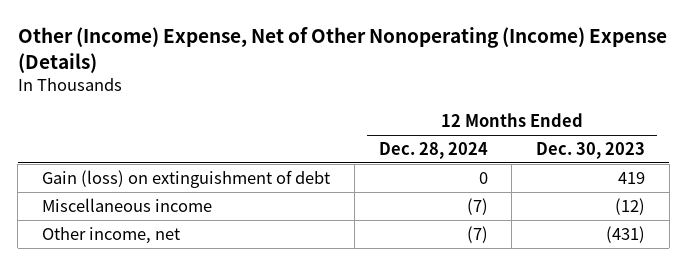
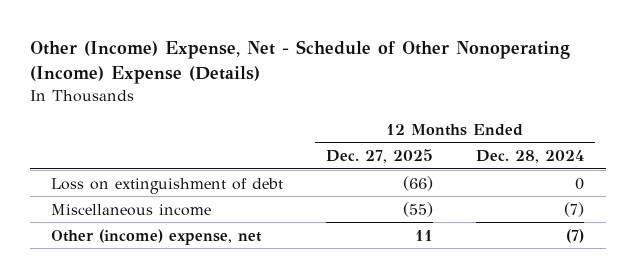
[17,27,667,73] Other (Income) Expense, Net of Other Nonoperating (Income) Expense (Details) -> [29,40,570,85] Other (Income) Expense, Net - Schedule of Other Nonoperating (Income) Expense (Details)
[536,141,646,159] Dec. 30, 2023 -> none
none -> [326,149,434,164] Dec. 27, 2025
[42,169,331,188] Gain (loss) on extinguishment of debt -> [51,177,284,194] Loss on extinguishment of debt
[42,226,181,244] Other income, net -> [51,228,263,245] Other (income) expense, net

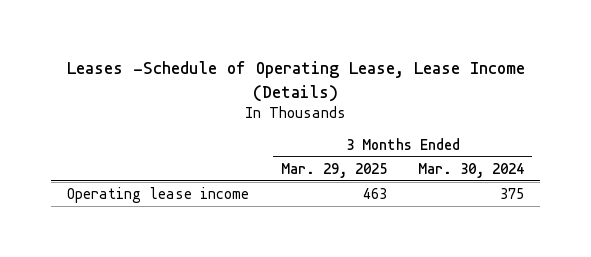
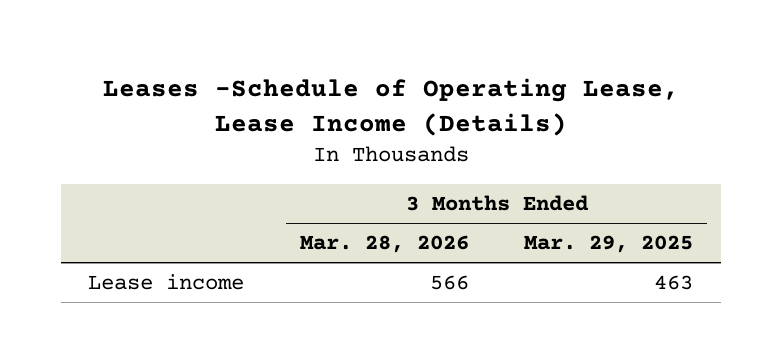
[418,163,525,179] Mar. 30, 2024 -> none
none -> [299,235,469,254] Mar. 28, 2026
[66,187,249,204] Operating lease income -> [88,274,245,291] Lease income

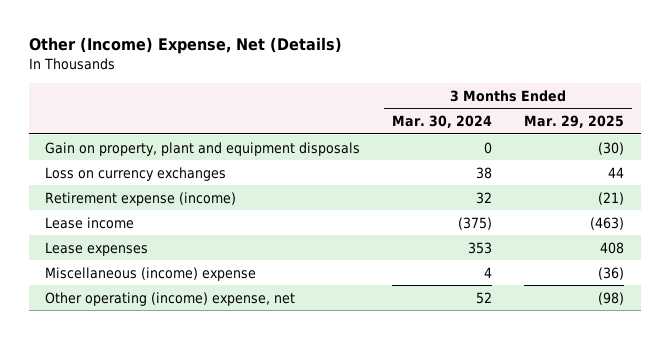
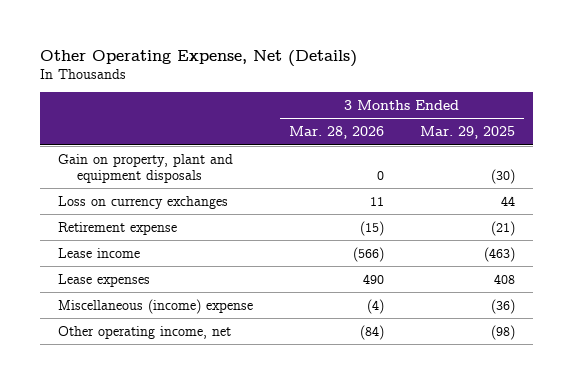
[28,37,342,55] Other (Income) Expense, Net (Details) -> [40,49,358,67] Other Operating Expense, Net (Details)
[392,115,493,129] Mar. 30, 2024 -> none
none -> [289,126,385,140] Mar. 28, 2026
[44,191,236,206] Retirement expense (income) -> [58,221,178,235] Retirement expense
[44,291,295,306] Other operating (income) expense, net -> [58,325,232,339] Other operating income, net

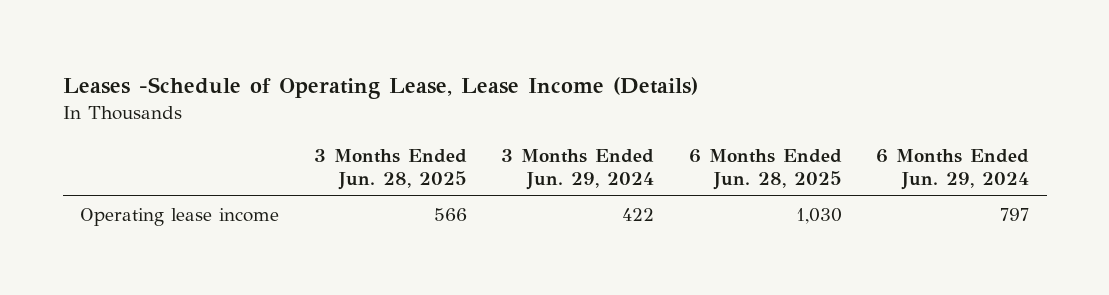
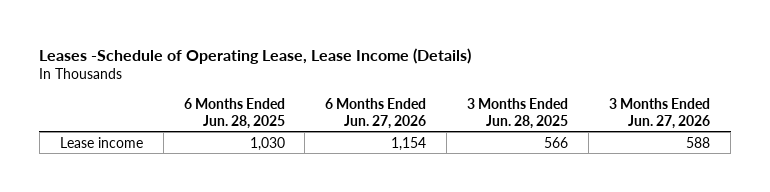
[501,148,655,191] 3 Months Ended Jun. 29, 2024 -> none
[876,148,1030,191] 6 Months Ended Jun. 29, 2024 -> none
none -> [325,97,427,129] 6 Months Ended Jun. 27, 2026
none -> [609,97,711,129] 3 Months Ended Jun. 27, 2026
[80,208,280,227] Operating lease income -> [59,136,143,148] Lease income

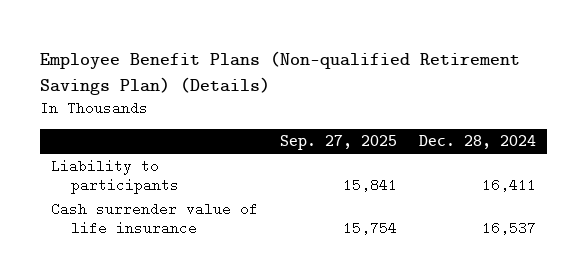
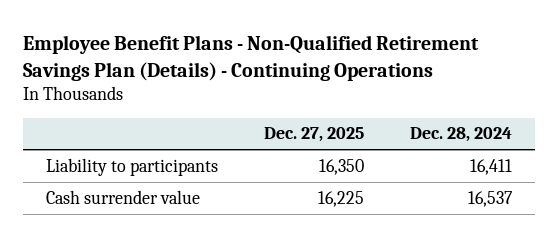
[39,51,520,95] Employee Benefit Plans (Non-qualified Retirement Savings Plan) (Details) -> [23,35,480,81] Employee Benefit Plans - Non-Qualified Retirement Savings Plan (Details) - Continuing Operations
[280,135,398,151] Sep. 27, 2025 -> none
none -> [264,127,365,143] Dec. 27, 2025
[50,201,258,236] Cash surrender value of life insurance -> [46,189,201,204] Cash surrender value

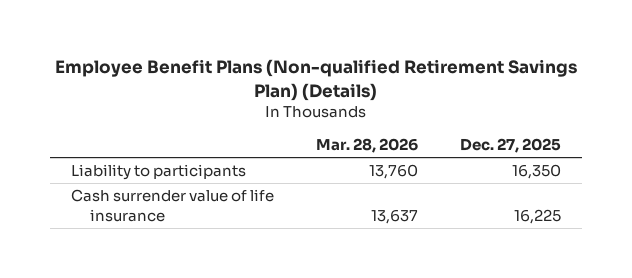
[23,35,480,81] Employee Benefit Plans - Non-Qualified Retirement Savings Plan (Details) - Continuing Operations -> [54,59,577,101] Employee Benefit Plans (Non-qualified Retirement Savings Plan) (Details)
[409,127,512,143] Dec. 28, 2024 -> none
none -> [315,137,418,153] Mar. 28, 2026
[46,189,201,204] Cash surrender value -> [71,189,275,222] Cash surrender value of life insurance

